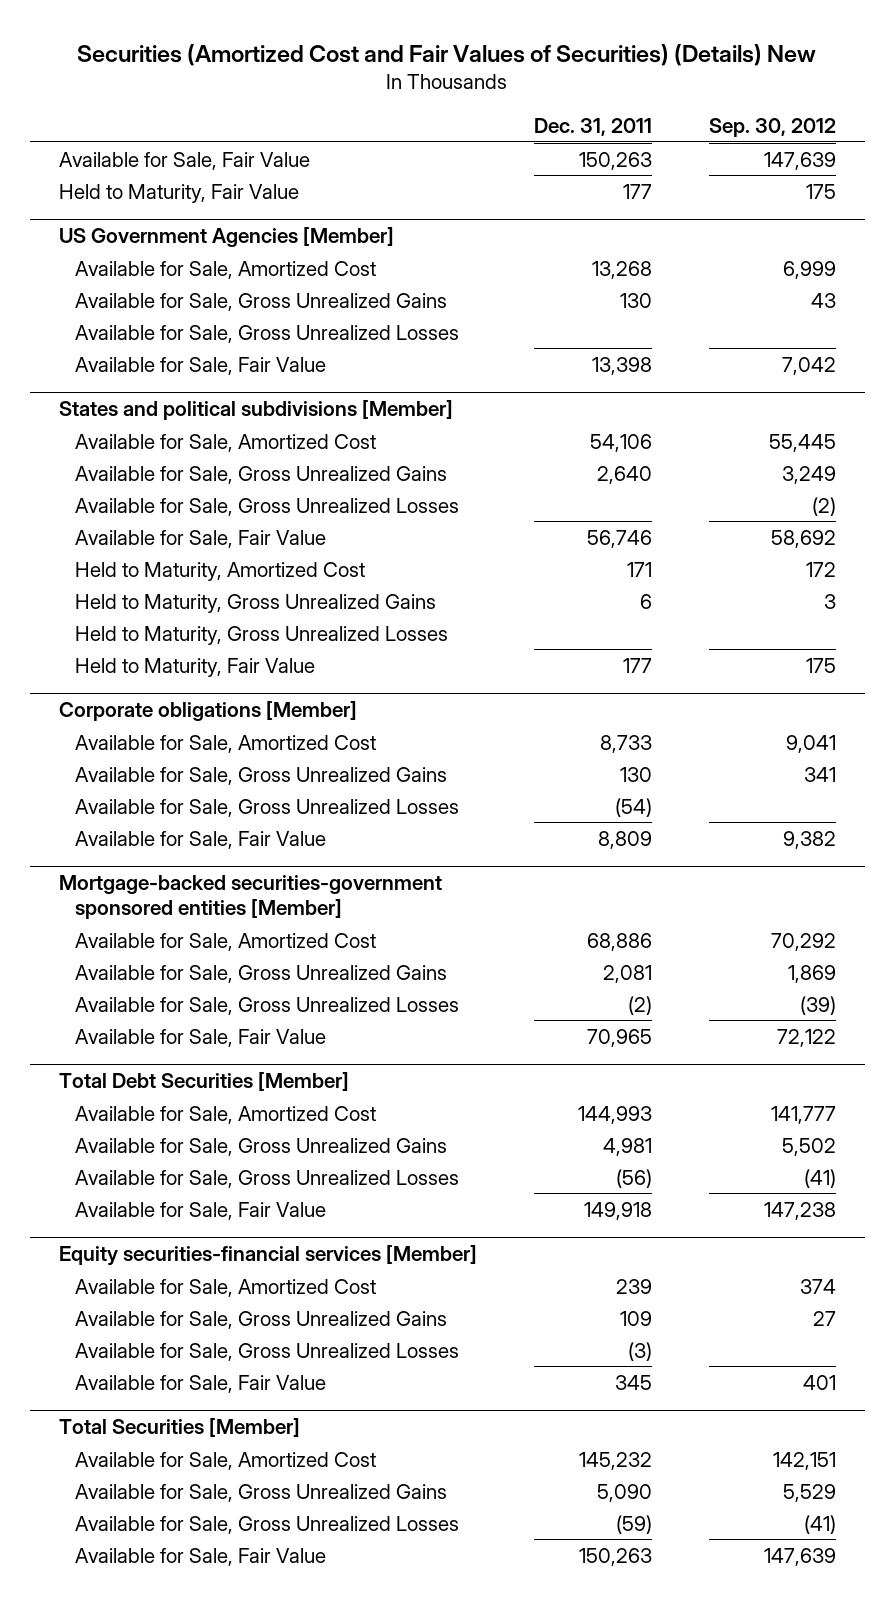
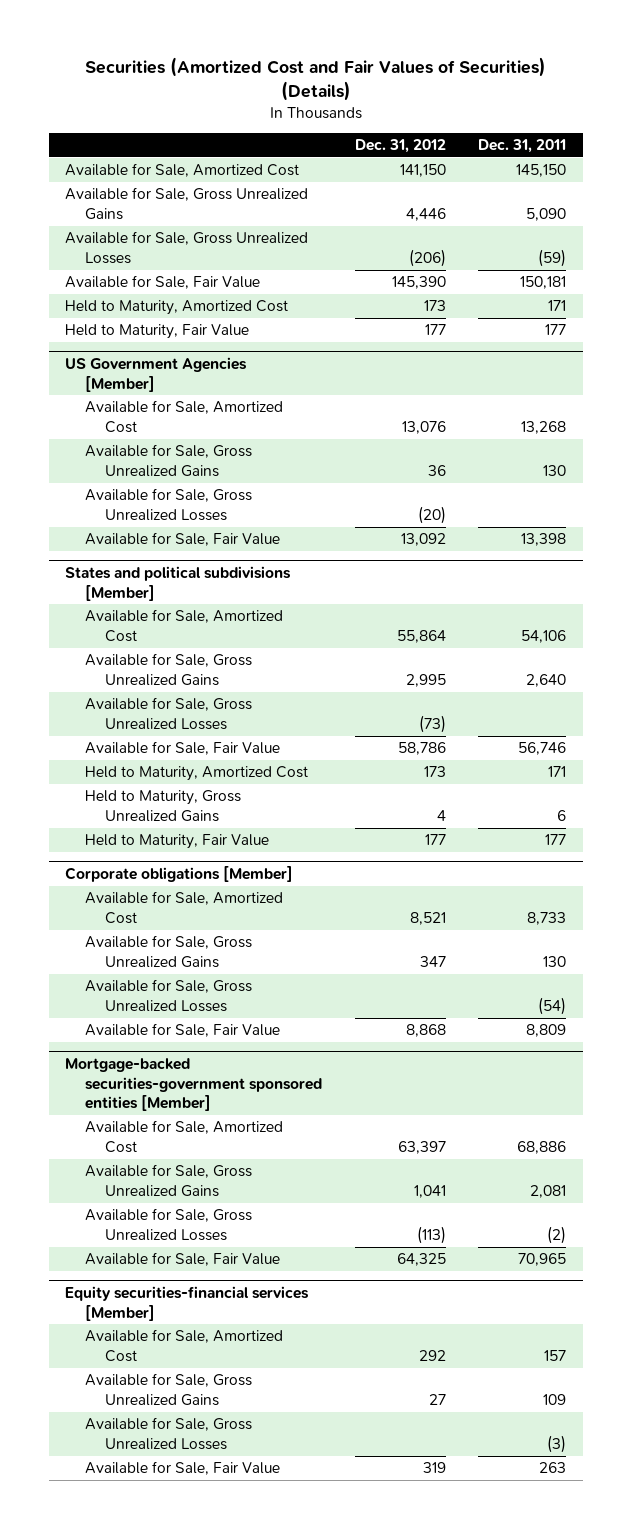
[77,43,817,66] Securities (Amortized Cost and Fair Values of Securities) (Details) New -> [84,56,546,101] Securities (Amortized Cost and Fair Values of Securities) (Details)
[709,118,837,138] Sep. 30, 2012 -> none
none -> [354,139,446,154] Dec. 31, 2012
none -> [65,163,300,178] Available for Sale, Amortized Cost
none -> [65,187,309,220] Available for Sale, Gross Unrealized Gains
none -> [65,231,309,264] Available for Sale, Gross Unrealized Losses
[578,151,652,170] 150,263 -> [520,276,567,290] 150,181
none -> [65,300,289,316] Held to Maturity, Amortized Cost
[75,625,449,645] Held to Maturity, Gross Unrealized Losses -> none
[58,1072,349,1092] Total Debt Securities [Member] -> none
[75,1105,377,1124] Available for Sale, Amortized Cost -> none
[75,1137,448,1156] Available for Sale, Gross Unrealized Gains -> none
[75,1169,460,1188] Available for Sale, Gross Unrealized Losses -> none
[75,1201,327,1220] Available for Sale, Fair Value -> none
[615,1278,652,1294] 239 -> [544,1349,567,1361] 157
[58,1418,300,1438] Total Securities [Member] -> none
[75,1451,377,1470] Available for Sale, Amortized Cost -> none
[75,1483,448,1502] Available for Sale, Gross Unrealized Gains -> none
[75,1515,460,1534] Available for Sale, Gross Unrealized Losses -> none
[75,1547,327,1566] Available for Sale, Fair Value -> none
[614,1374,652,1390] 345 -> [539,1462,567,1474] 263

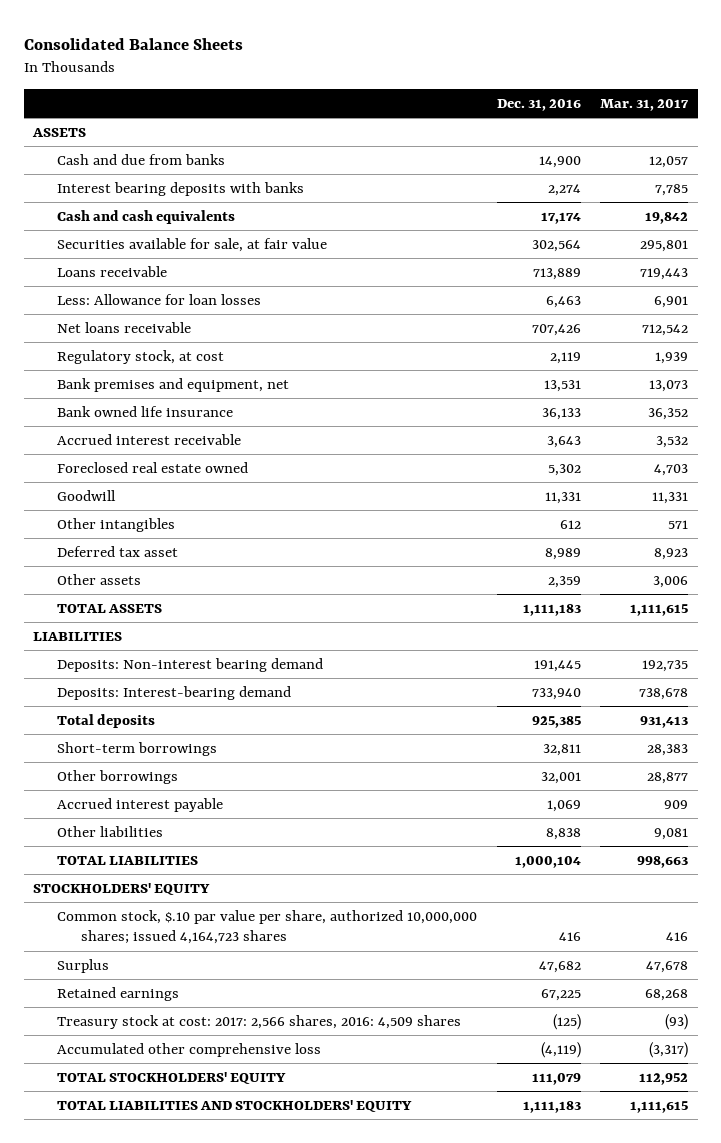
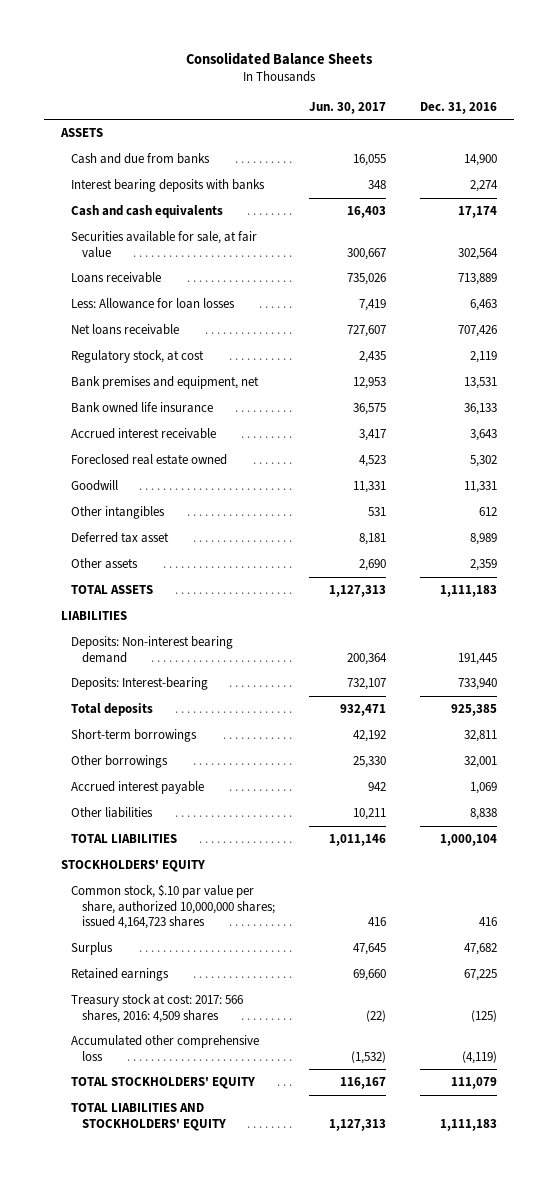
[599,98,689,111] Mar. 31, 2017 -> none
none -> [309,101,387,114] Jun. 30, 2017
[57,685,292,700] Deposits: Interest-bearing demand -> [71,677,209,691] Deposits: Interest-bearing
[57,1014,462,1029] Treasury stock at cost: 2017: 2,566 shares, 2016: 4,509 shares -> [71,994,244,1023] Treasury stock at cost: 2017: 566 shares, 2016: 4,509 shares

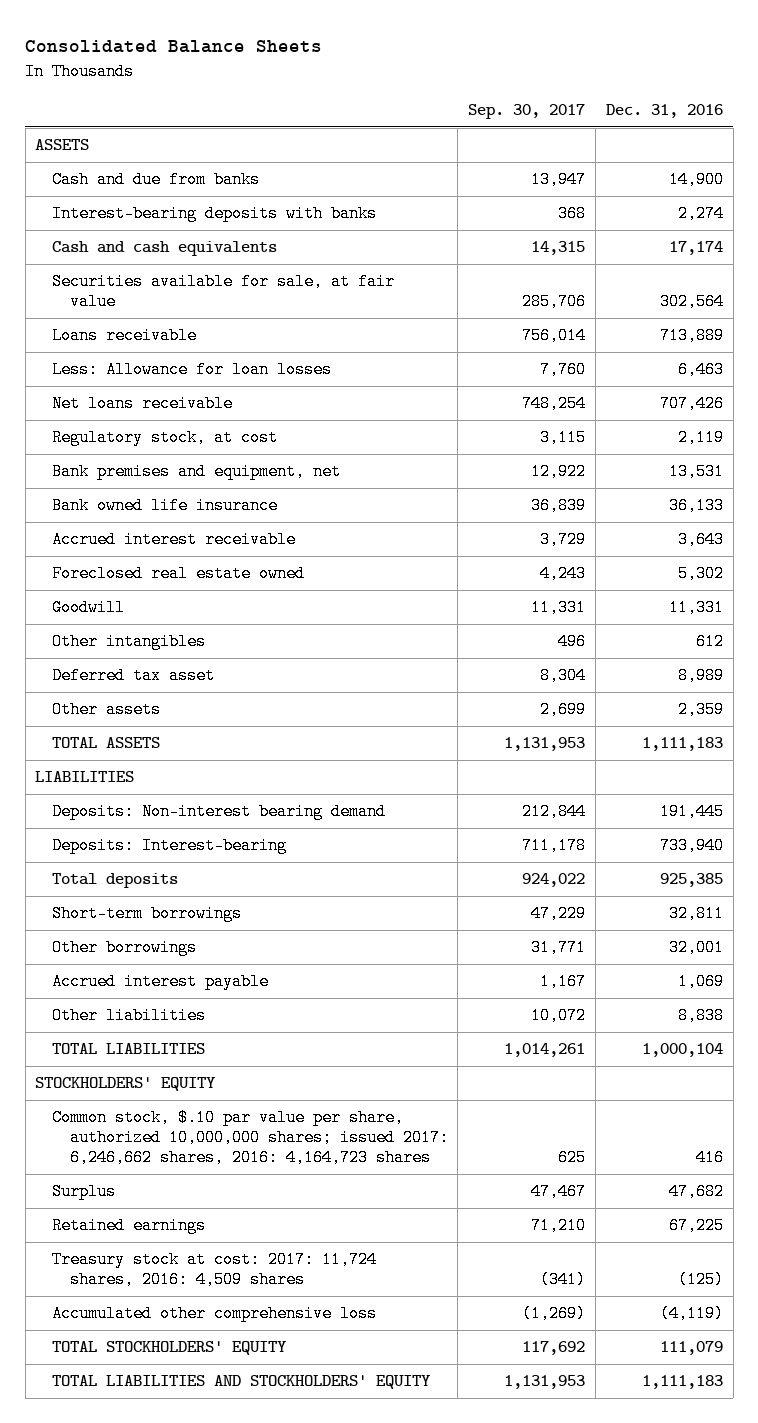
[309,101,387,114] Jun. 30, 2017 -> none
none -> [468,104,586,120] Sep. 30, 2017
[71,179,266,193] Interest bearing deposits with banks -> [52,205,378,223] Interest-bearing deposits with banks
[71,884,275,930] Common stock, $.10 par value per share, authorized 10,000,000 shares; issued 4,164,723 shares -> [52,1109,449,1167] Common stock, $.10 par value per share, authorized 10,000,000 shares; issued 2017: 6,246,662 shares, 2016: 4,164,723 shares
[71,994,244,1023] Treasury stock at cost: 2017: 566 shares, 2016: 4,509 shares -> [52,1251,378,1289] Treasury stock at cost: 2017: 11,724 shares, 2016: 4,509 shares

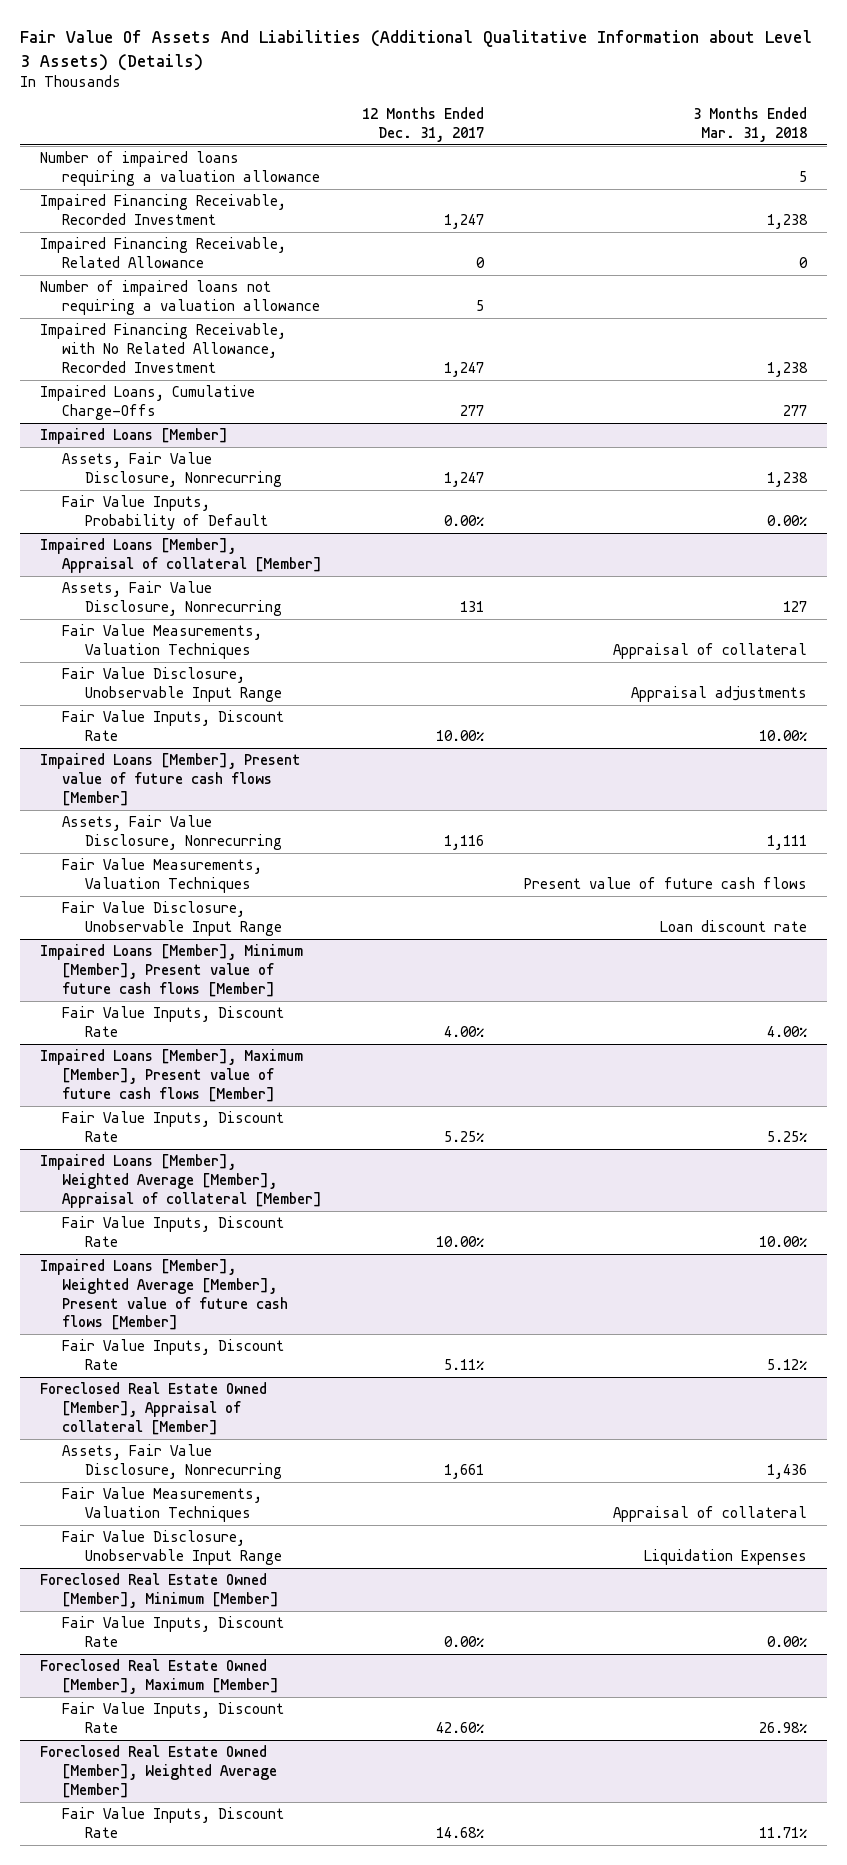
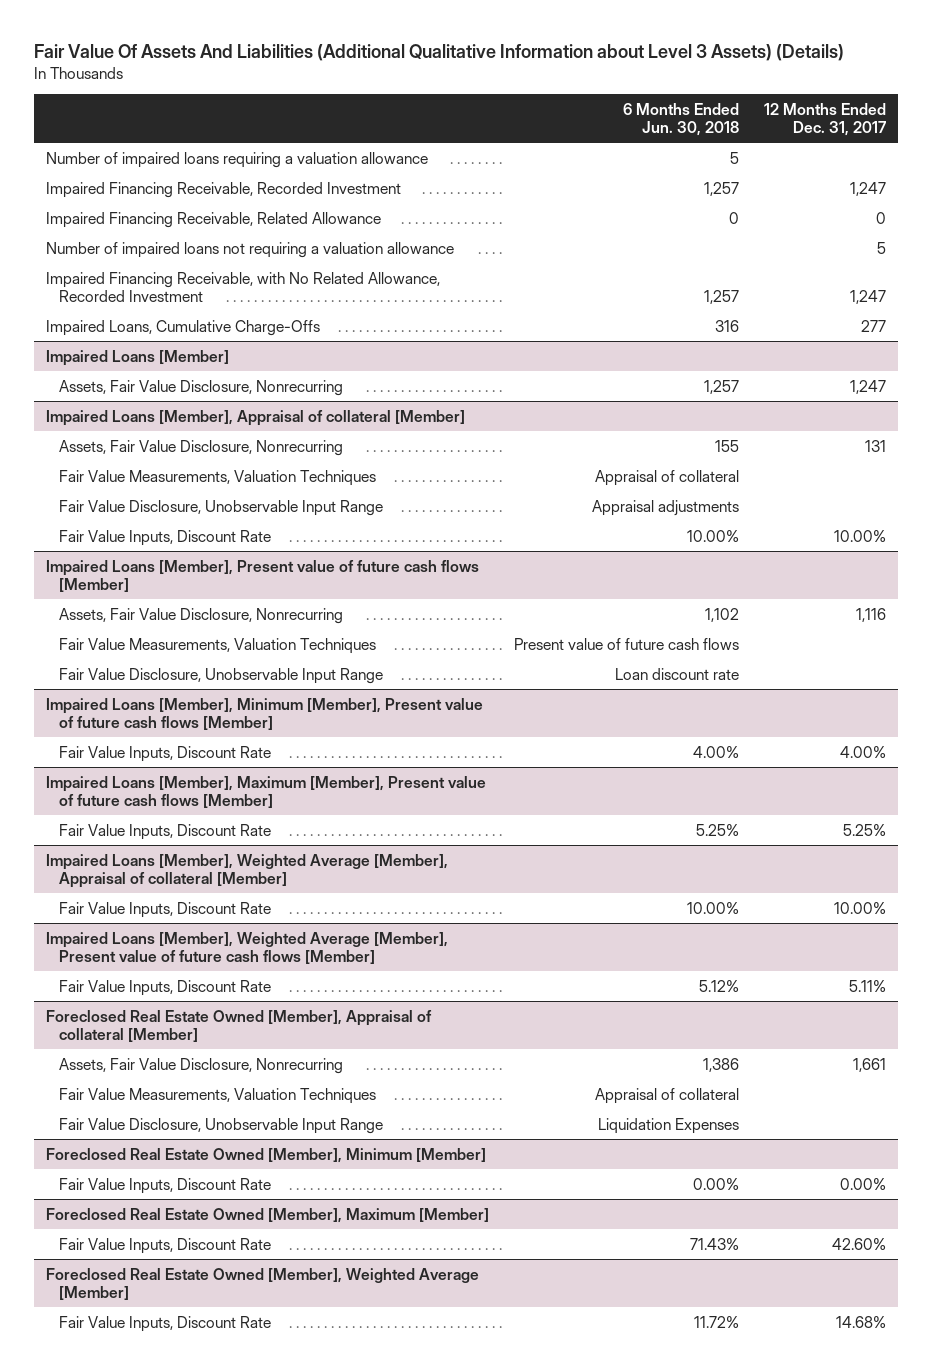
[692,106,807,142] 3 Months Ended Mar. 31, 2018 -> none
none -> [623,102,740,136] 6 Months Ended Jun. 30, 2018
[62,495,269,530] Fair Value Inputs, Probability of Default -> none

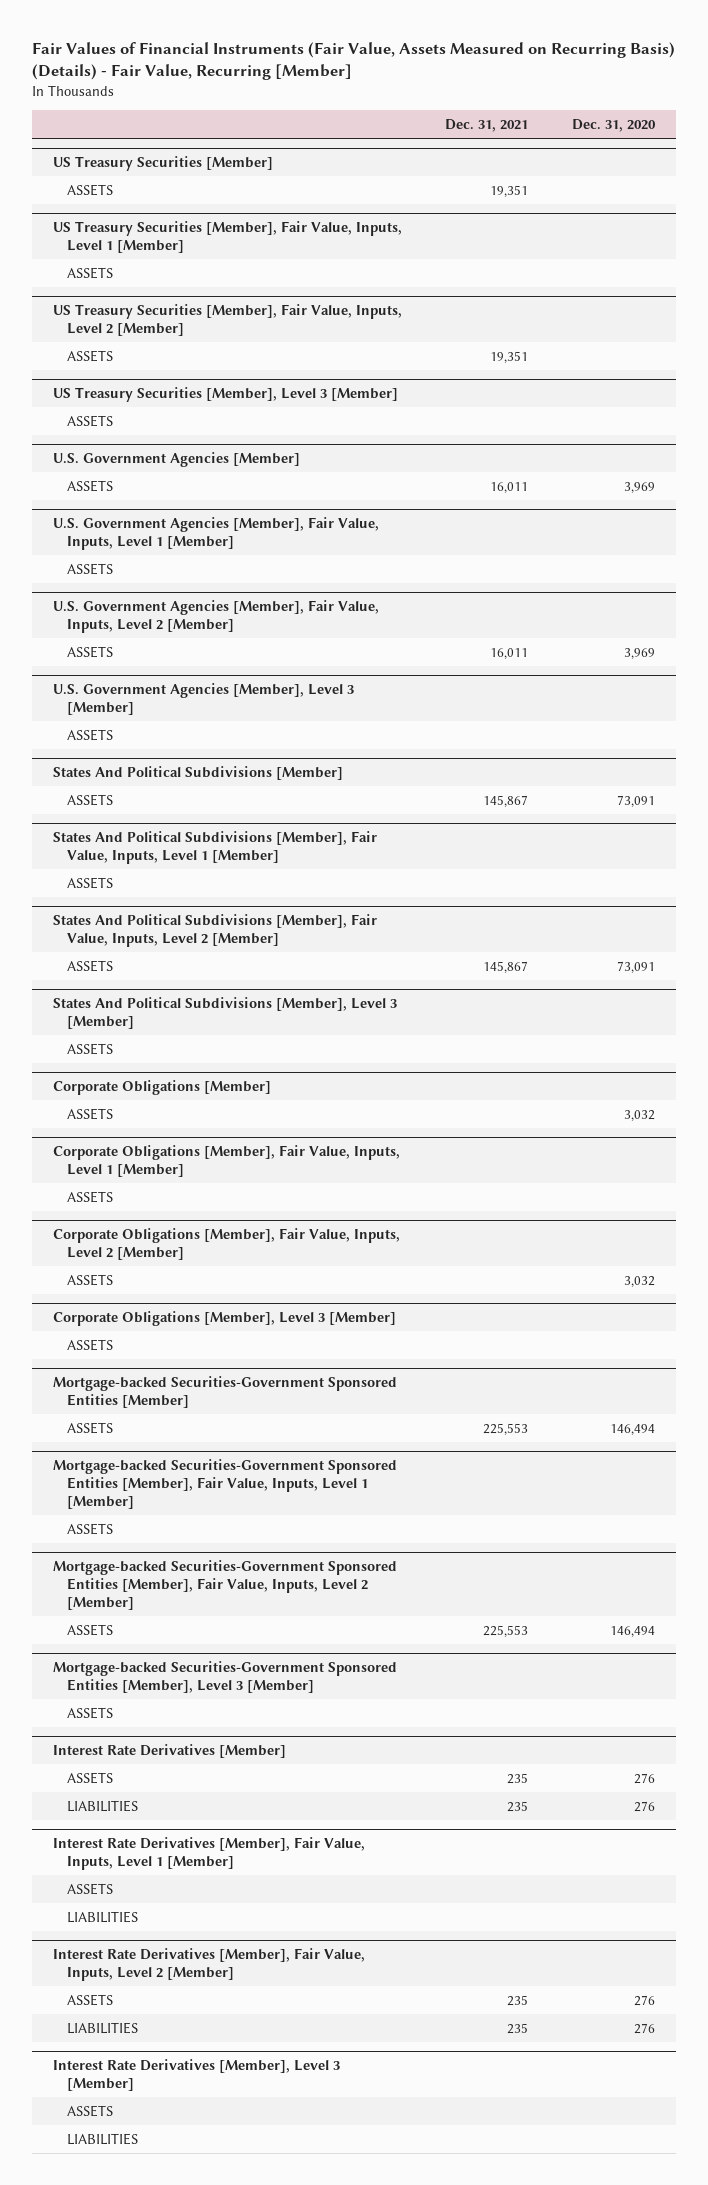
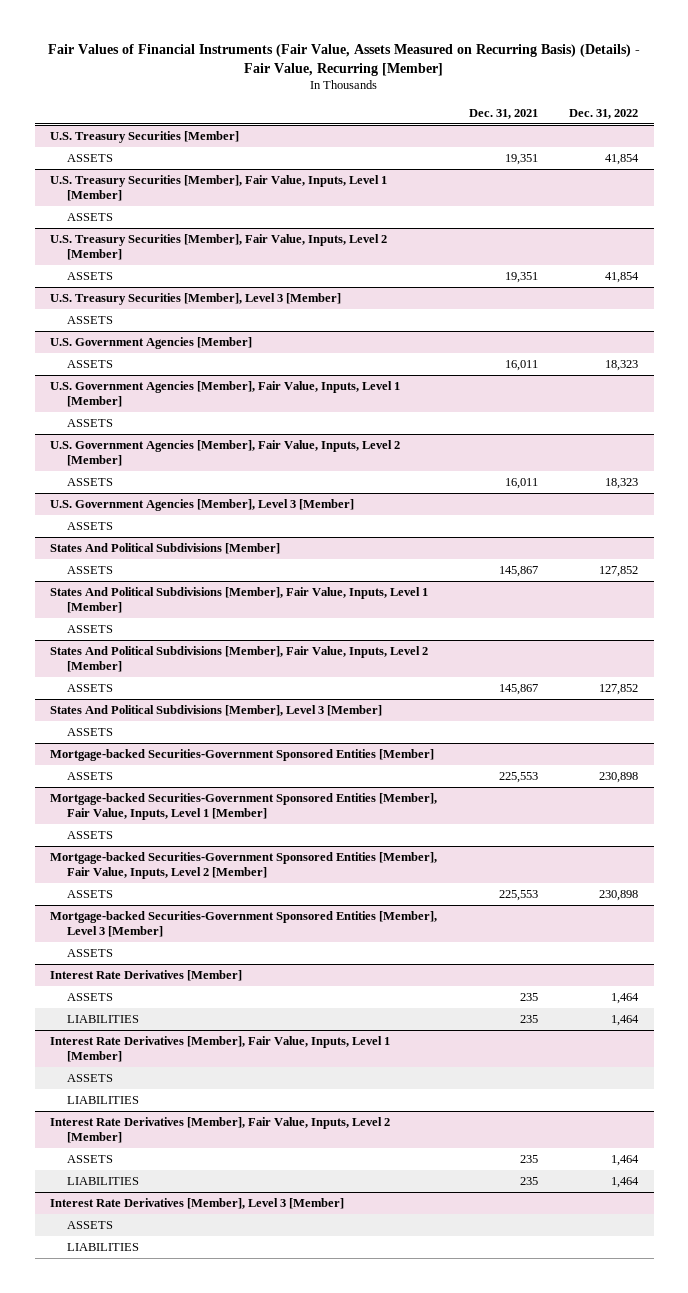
[571,118,656,132] Dec. 31, 2020 -> none
none -> [569,108,639,119] Dec. 31, 2022
[53,155,274,171] US Treasury Securities [Member] -> [50,131,240,144] U.S. Treasury Securities [Member]
[53,220,403,253] US Treasury Securities [Member], Fair Value, Inputs, Level 1 [Member] -> [50,175,388,201] U.S. Treasury Securities [Member], Fair Value, Inputs, Level 1 [Member]
[53,303,403,336] US Treasury Securities [Member], Fair Value, Inputs, Level 2 [Member] -> [50,234,388,260] U.S. Treasury Securities [Member], Fair Value, Inputs, Level 2 [Member]
[53,386,399,402] US Treasury Securities [Member], Level 3 [Member] -> [50,293,342,306] U.S. Treasury Securities [Member], Level 3 [Member]
[53,1079,272,1095] Corporate Obligations [Member] -> none
[66,1107,113,1120] ASSETS -> none
[53,1144,401,1177] Corporate Obligations [Member], Fair Value, Inputs, Level 1 [Member] -> none
[66,1190,113,1203] ASSETS -> none
[53,1227,401,1260] Corporate Obligations [Member], Fair Value, Inputs, Level 2 [Member] -> none
[66,1273,113,1286] ASSETS -> none
[53,1310,397,1326] Corporate Obligations [Member], Level 3 [Member] -> none
[66,1338,113,1351] ASSETS -> none

